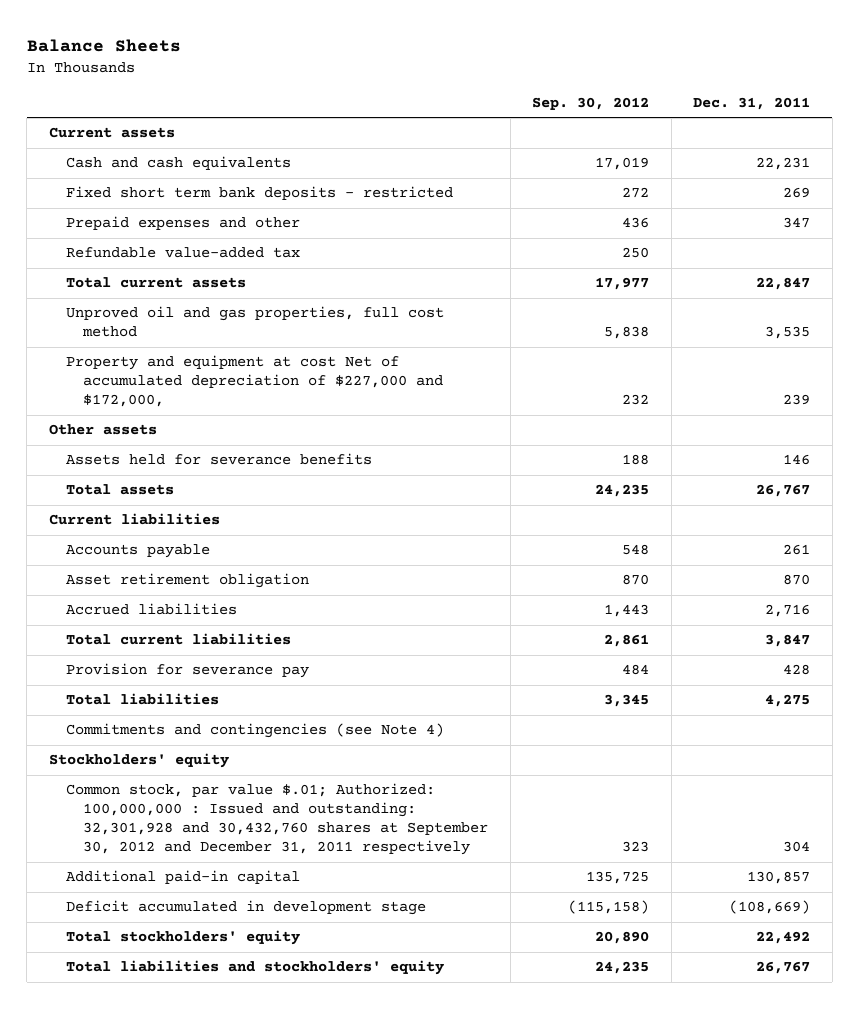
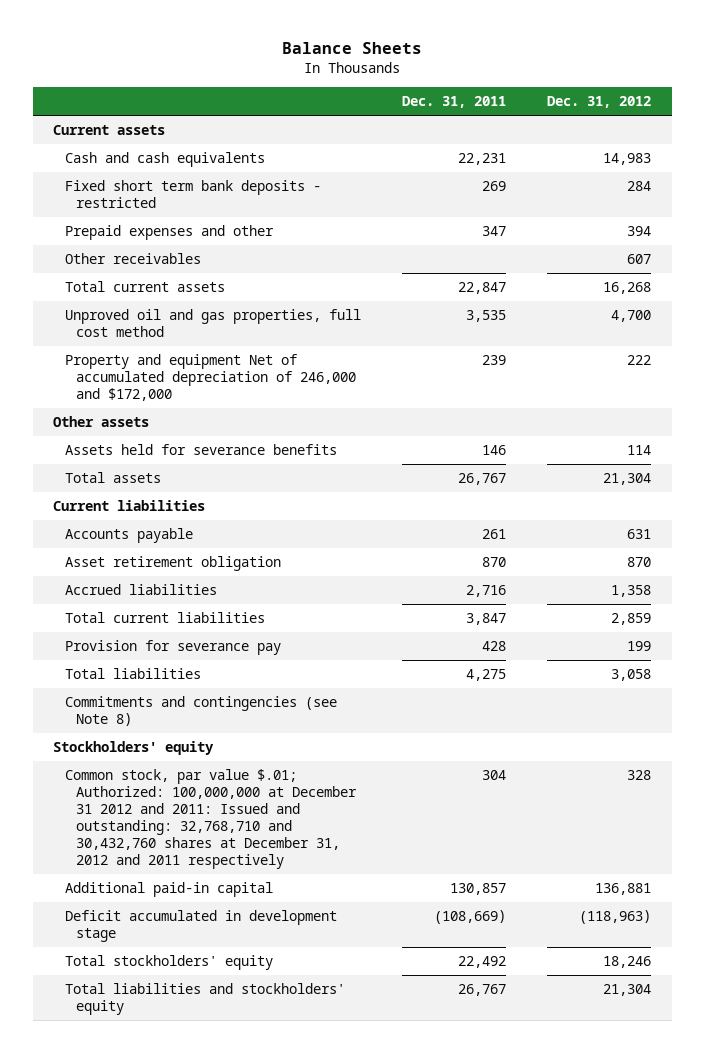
[532,96,650,110] Sep. 30, 2012 -> none
none -> [547,96,652,109] Dec. 31, 2012
[66,247,301,259] Refundable value-added tax -> none
none -> [64,253,201,265] Other receivables
[66,355,444,408] Property and equipment at cost Net of accumulated depreciation of $227,000 and $172,000, -> [64,354,356,402] Property and equipment Net of accumulated depreciation of 246,000 and $172,000
[66,723,445,739] Commitments and contingencies (see Note 4) -> [64,696,337,727] Commitments and contingencies (see Note 8)
[66,783,489,856] Common stock, par value $.01; Authorized: 100,000,000 : Issued and outstanding: 32,301,928 and 30,432,760 shares at September 30, 2012 and December 31, 2011 respectively -> [64,769,357,870] Common stock, par value $.01; Authorized: 100,000,000 at December 31 2012 and 2011: Issued and outstanding: 32,768,710 and 30,432,760 shares at December 31, 2012 and 2011 respectively

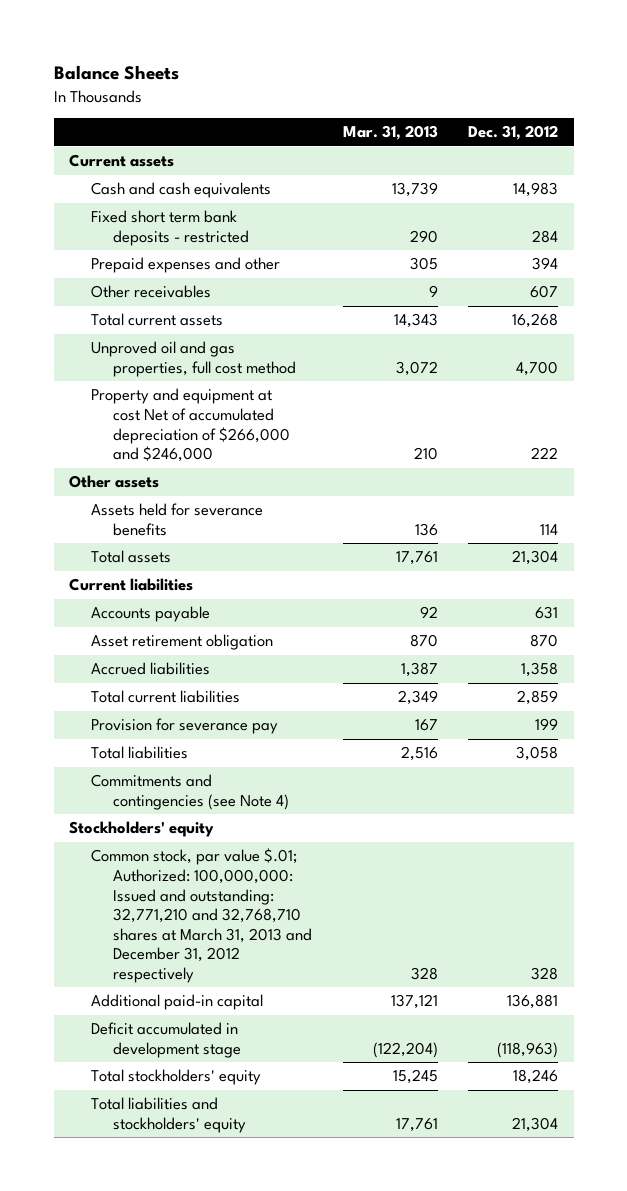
[401,96,506,109] Dec. 31, 2011 -> none
none -> [342,125,438,141] Mar. 31, 2013
[64,354,356,402] Property and equipment Net of accumulated depreciation of 246,000 and $172,000 -> [91,388,291,463] Property and equipment at cost Net of accumulated depreciation of $266,000 and $246,000
[64,696,337,727] Commitments and contingencies (see Note 8) -> [91,774,290,810] Commitments and contingencies (see Note 4)
[64,769,357,870] Common stock, par value $.01; Authorized: 100,000,000 at December 31 2012 and 2011: Issued and outstanding: 32,768,710 and 30,432,760 shares at December 31, 2012 and 2011 respectively -> [91,848,313,983] Common stock, par value $.01; Authorized: 100,000,000: Issued and outstanding: 32,771,210 and 32,768,710 shares at March 31, 2013 and December 31, 2012 respectively

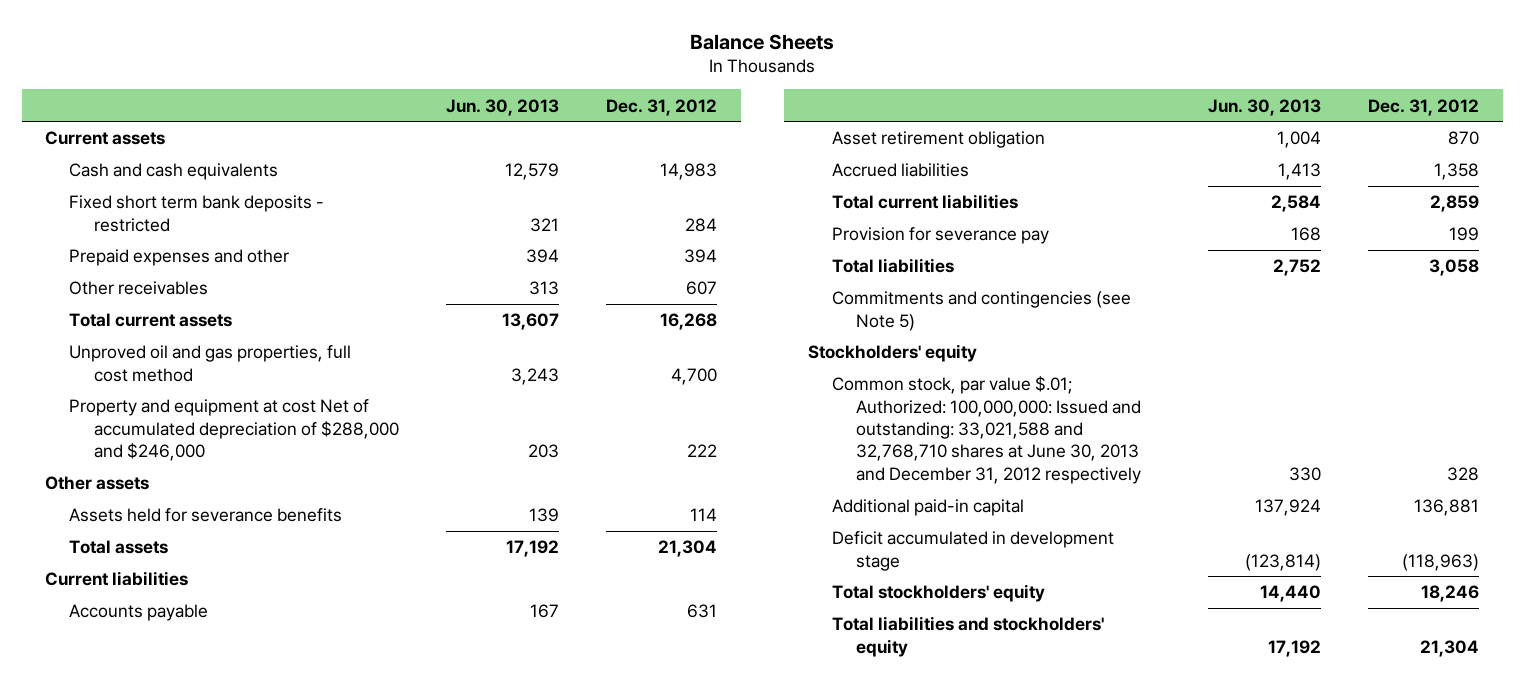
[342,125,438,141] Mar. 31, 2013 -> none
none -> [445,98,559,116] Jun. 30, 2013
[91,388,291,463] Property and equipment at cost Net of accumulated depreciation of $266,000 and $246,000 -> [69,399,399,461] Property and equipment at cost Net of accumulated depreciation of $288,000 and $246,000
[91,774,290,810] Commitments and contingencies (see Note 4) -> [831,291,1131,331] Commitments and contingencies (see Note 5)
[91,848,313,983] Common stock, par value $.01; Authorized: 100,000,000: Issued and outstanding: 32,771,210 and 32,768,710 shares at March 31, 2013 and December 31, 2012 respectively -> [831,376,1142,484] Common stock, par value $.01; Authorized: 100,000,000: Issued and outstanding: 33,021,588 and 32,768,710 shares at June 30, 2013 and December 31, 2012 respectively

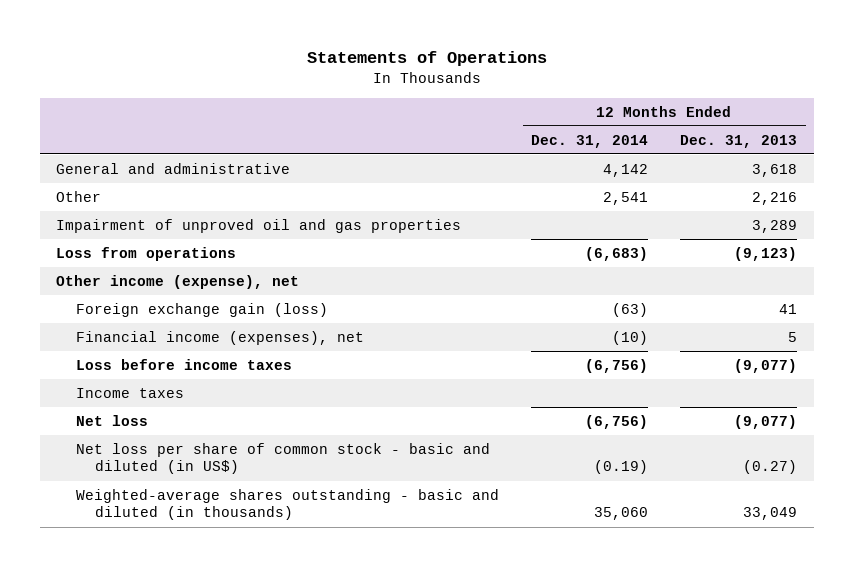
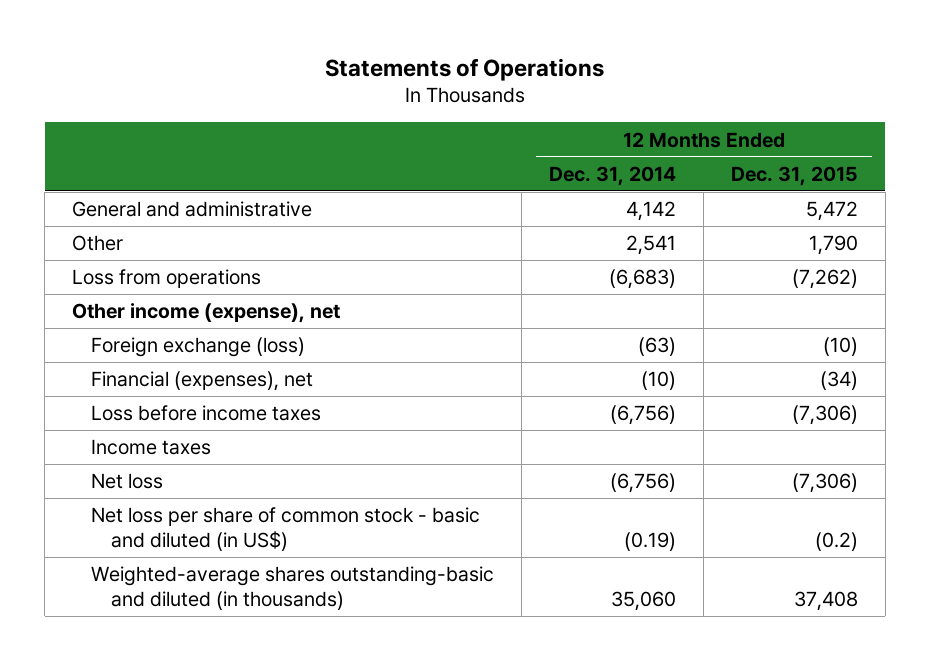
[680,134,798,148] Dec. 31, 2013 -> none
none -> [731,165,859,186] Dec. 31, 2015
[56,218,462,233] Impairment of unproved oil and gas properties -> none
[75,302,328,317] Foreign exchange gain (loss) -> [91,337,306,358] Foreign exchange (loss)
[75,330,364,345] Financial income (expenses), net -> [91,371,314,392] Financial (expenses), net
[75,488,499,521] Weighted-average shares outstanding - basic and diluted (in thousands) -> [91,566,495,611] Weighted-average shares outstanding-basic and diluted (in thousands)

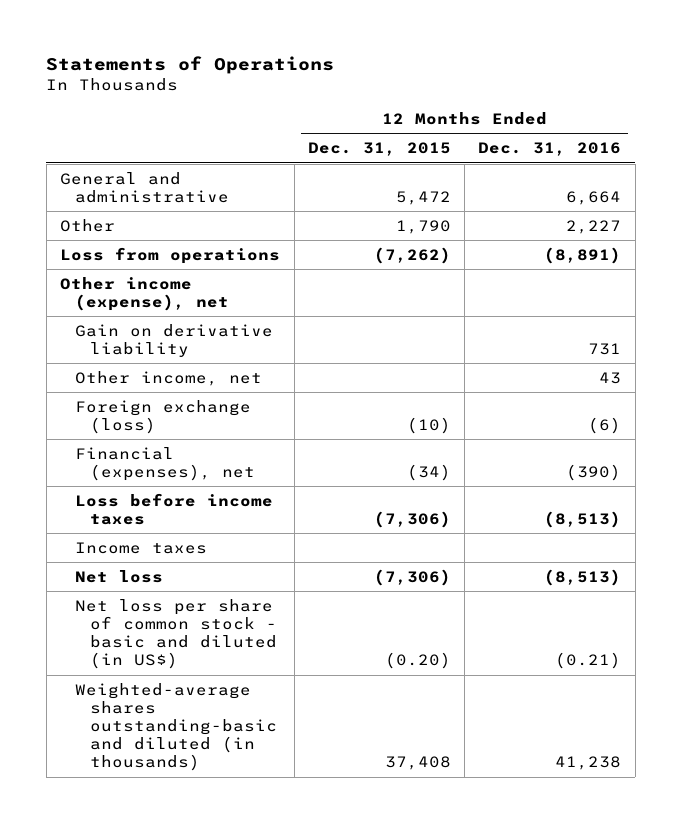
[549,165,677,186] Dec. 31, 2014 -> none
none -> [478,142,622,157] Dec. 31, 2016
none -> [74,323,273,357] Gain on derivative liability
none -> [74,370,262,386] Other income, net
[815,532,859,552] (0.2) -> [384,652,451,670] (0.20)

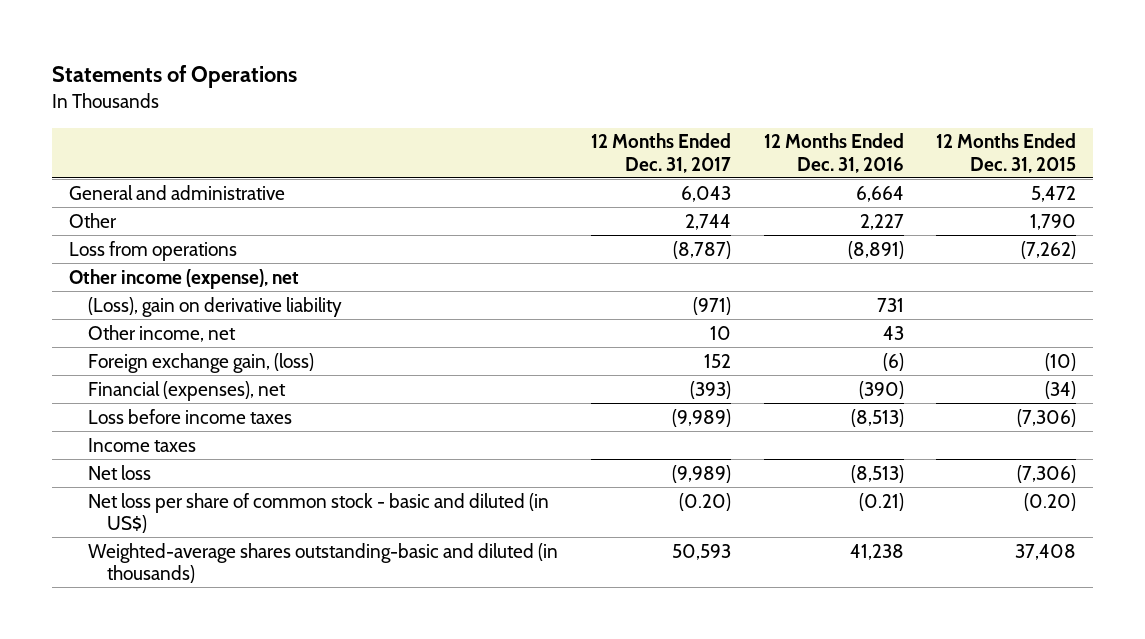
none -> [590,133,731,173] 12 Months Ended Dec. 31, 2017
[74,323,273,357] Gain on derivative liability -> [87,296,342,317] (Loss), gain on derivative liability
[74,399,251,434] Foreign exchange (loss) -> [87,352,314,373] Foreign exchange gain, (loss)

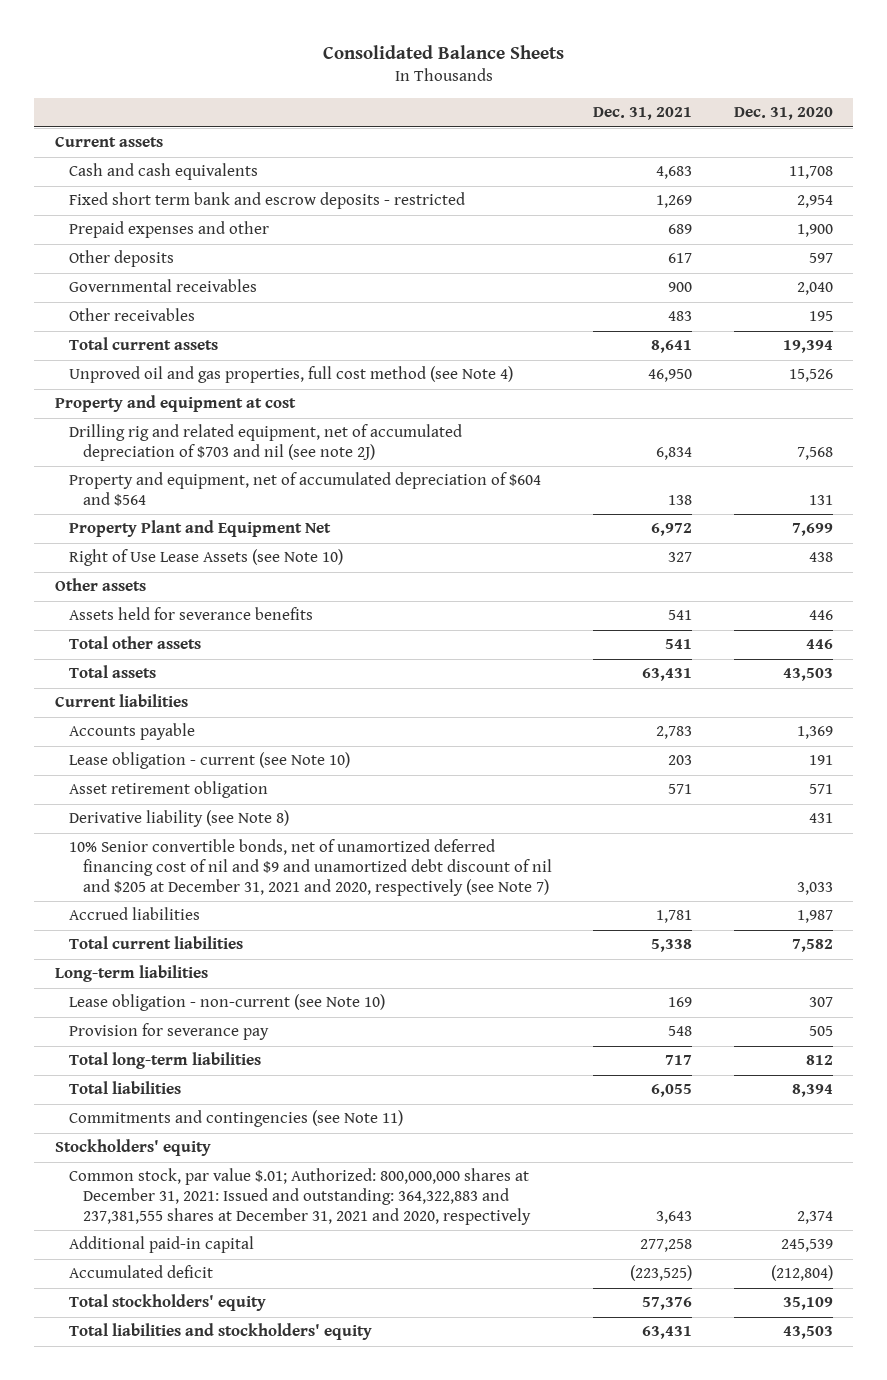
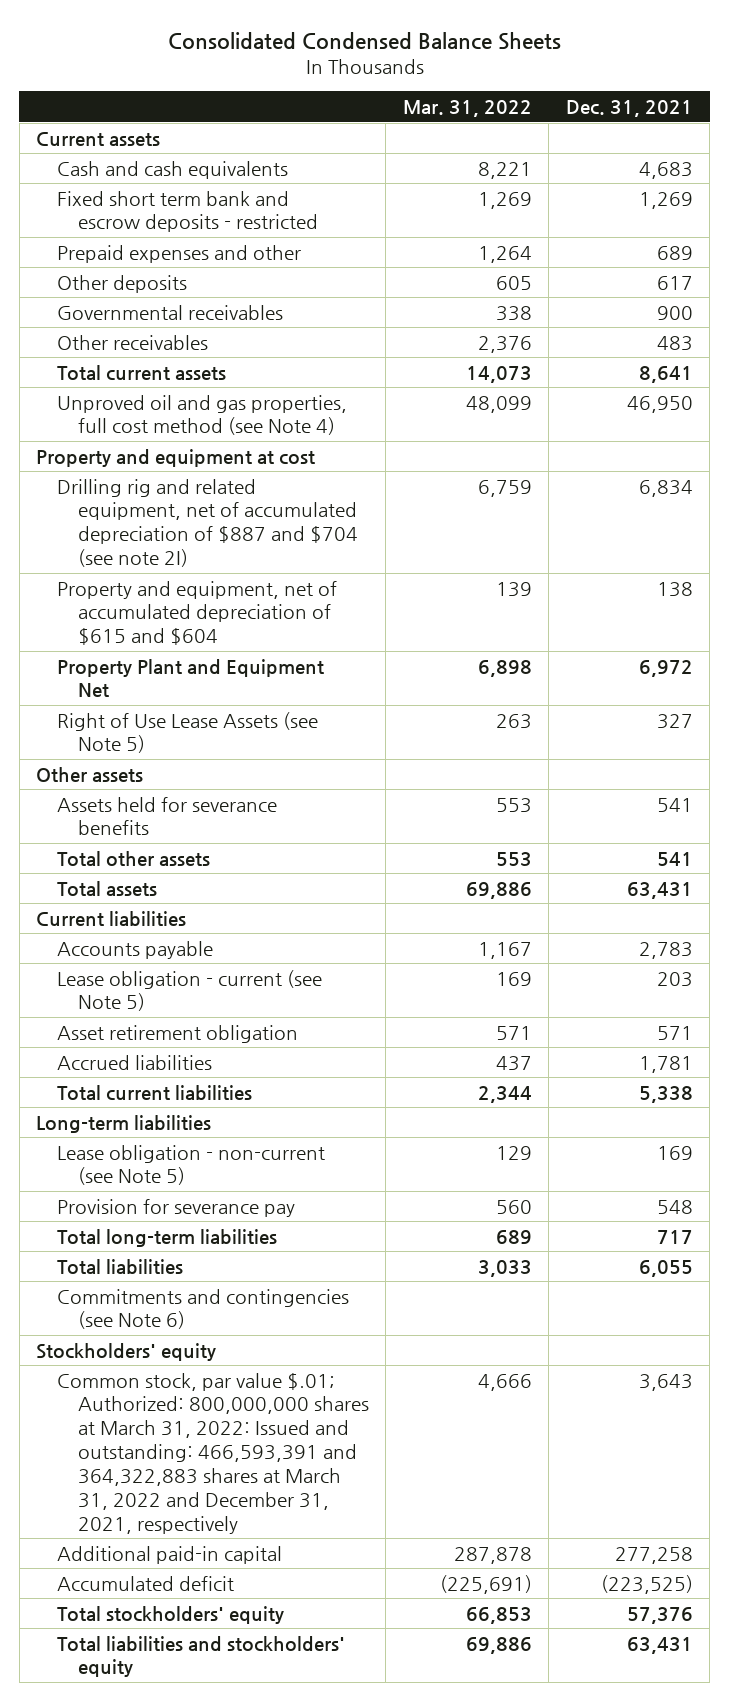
[322,45,564,60] Consolidated Balance Sheets -> [167,32,561,51] Consolidated Condensed Balance Sheets
[733,107,833,121] Dec. 31, 2020 -> none
none -> [402,99,532,117] Mar. 31, 2022
[68,424,462,462] Drilling rig and related equipment, net of accumulated depreciation of $703 and nil (see note 2J) -> [57,478,358,568] Drilling rig and related equipment, net of accumulated depreciation of $887 and $704 (see note 2I)
[68,472,541,507] Property and equipment, net of accumulated depreciation of $604 and $564 -> [57,580,338,646] Property and equipment, net of accumulated depreciation of $615 and $604
[68,549,343,567] Right of Use Lease Assets (see Note 10) -> [57,711,319,754] Right of Use Lease Assets (see Note 5)
[68,752,350,770] Lease obligation - current (see Note 10) -> [57,969,323,1012] Lease obligation - current (see Note 5)
[68,810,289,828] Derivative liability (see Note 8) -> none
[68,839,552,896] 10% Senior convertible bonds, net of unamortized deferred financing cost of nil and $9 and unamortized debt discount of nil and $205 at December 31, 2021 and 2020, respectively (see Note 7) -> none
[68,994,385,1012] Lease obligation - non-current (see Note 10) -> [57,1144,326,1186] Lease obligation - non-current (see Note 5)
[68,1110,403,1128] Commitments and contingencies (see Note 11) -> [57,1288,350,1330] Commitments and contingencies (see Note 6)
[68,1168,531,1225] Common stock, par value $.01; Authorized: 800,000,000 shares at December 31, 2021: Issued and outstanding: 364,322,883 and 237,381,555 shares at December 31, 2021 and 2020, respectively -> [57,1372,369,1534] Common stock, par value $.01; Authorized: 800,000,000 shares at March 31, 2022: Issued and outstanding: 466,593,391 and 364,322,883 shares at March 31, 2022 and December 31, 2021, respectively

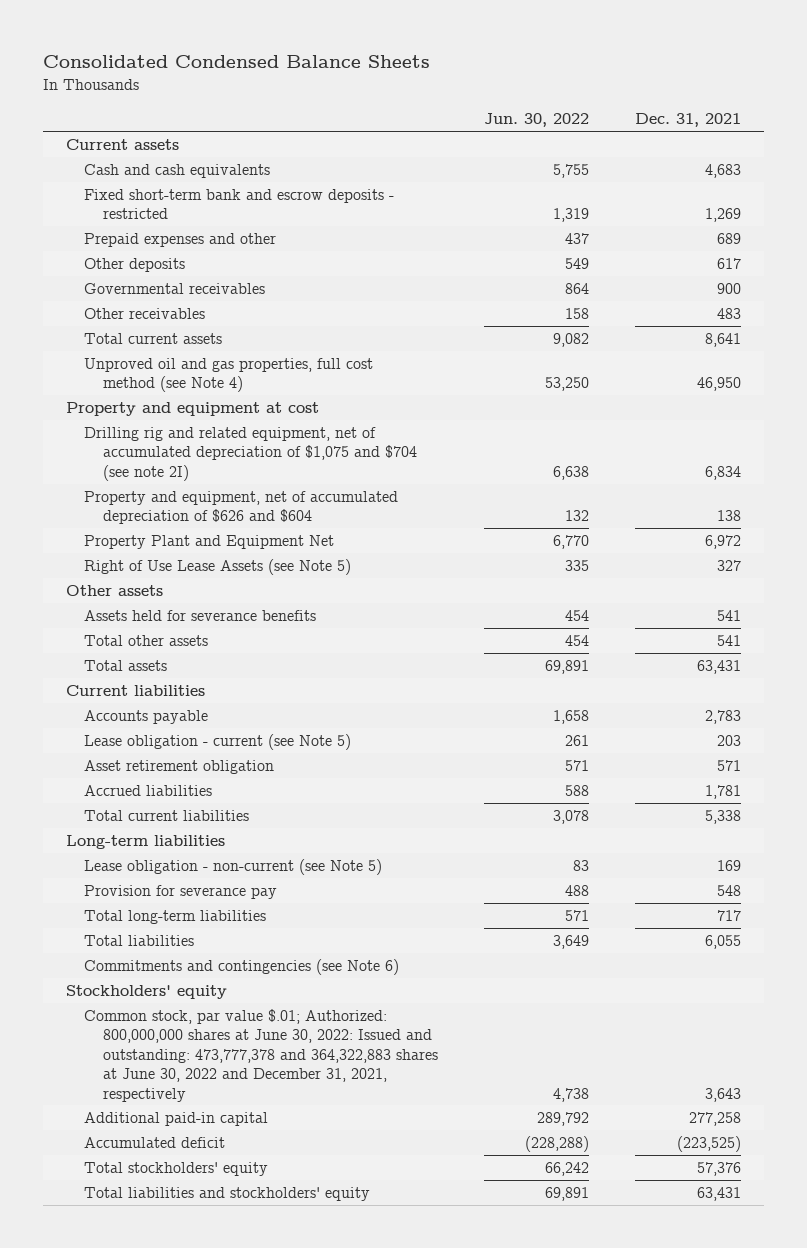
[402,99,532,117] Mar. 31, 2022 -> none
none -> [483,113,589,128] Jun. 30, 2022
[57,190,318,233] Fixed short term bank and escrow deposits - restricted -> [84,188,395,220] Fixed short-term bank and escrow deposits - restricted
[57,478,358,568] Drilling rig and related equipment, net of accumulated depreciation of $887 and $704 (see note 2I) -> [84,426,417,481] Drilling rig and related equipment, net of accumulated depreciation of $1,075 and $704 (see note 2I)
[57,580,338,646] Property and equipment, net of accumulated depreciation of $615 and $604 -> [84,490,399,525] Property and equipment, net of accumulated depreciation of $626 and $604
[57,1372,369,1534] Common stock, par value $.01; Authorized: 800,000,000 shares at March 31, 2022: Issued and outstanding: 466,593,391 and 364,322,883 shares at March 31, 2022 and December 31, 2021, respectively -> [84,1008,438,1102] Common stock, par value $.01; Authorized: 800,000,000 shares at June 30, 2022: Issued and outstanding: 473,777,378 and 364,322,883 shares at June 30, 2022 and December 31, 2021, respectively

